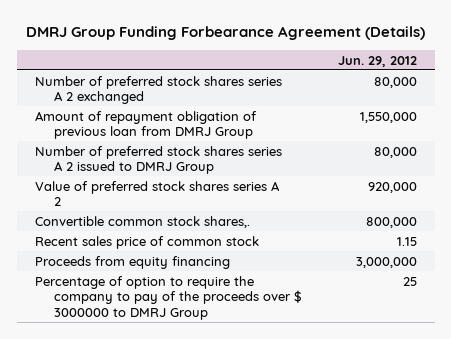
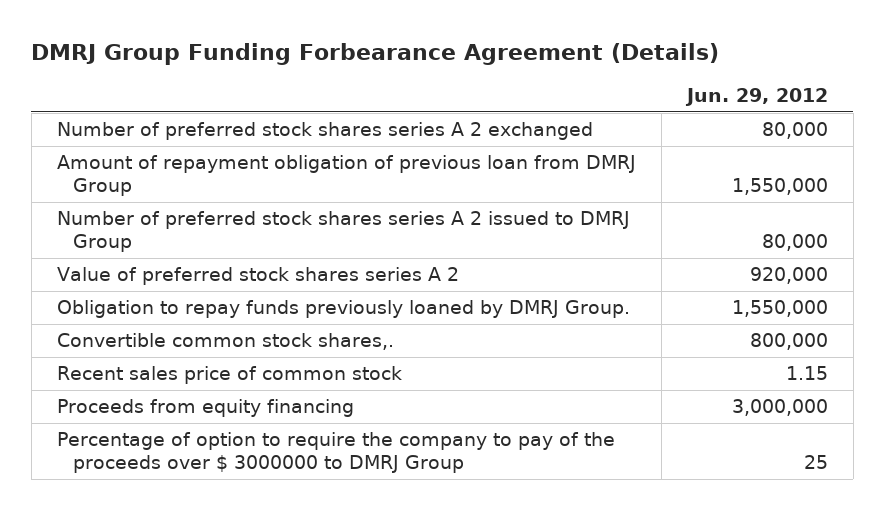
none -> [56,300,630,319] Obligation to repay funds previously loaned by DMRJ Group.

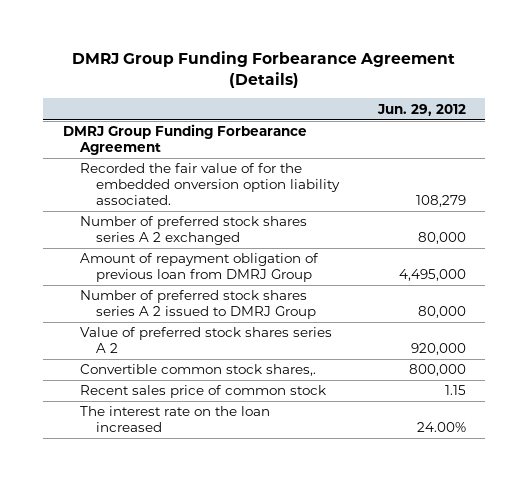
none -> [62,124,307,155] DMRJ Group Funding Forbearance Agreement
none -> [79,163,341,205] Recorded the fair value of for the embedded onversion option liability associated.
[731,178,828,196] 1,550,000 -> [399,268,467,281] 4,495,000
[56,300,630,319] Obligation to repay funds previously loaned by DMRJ Group. -> none
[56,399,354,418] Proceeds from equity financing -> none
[56,432,615,474] Percentage of option to require the company to pay of the proceeds over $ 3000000 to DMRJ Group -> none
none -> [79,406,270,432] The interest rate on the loan increased

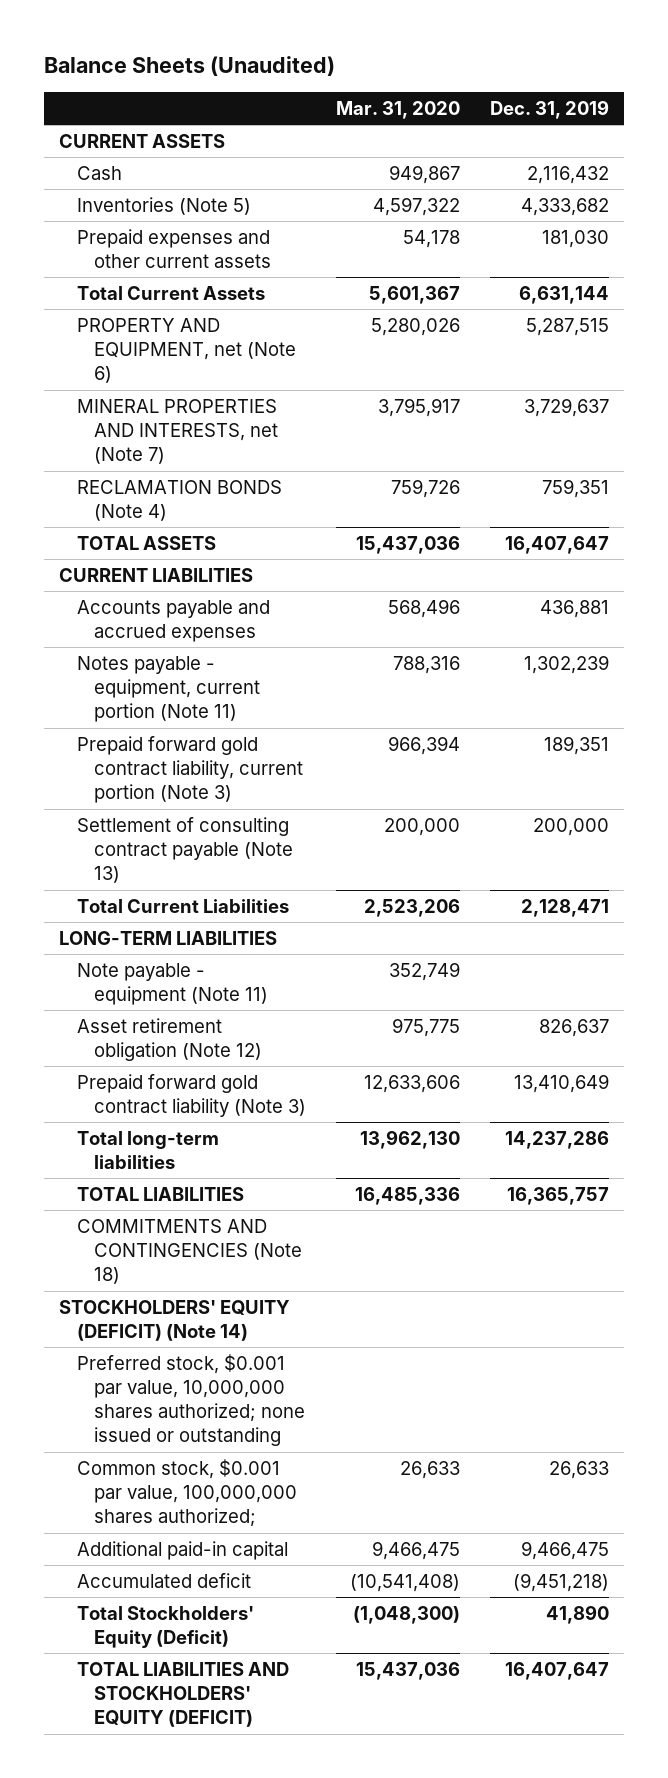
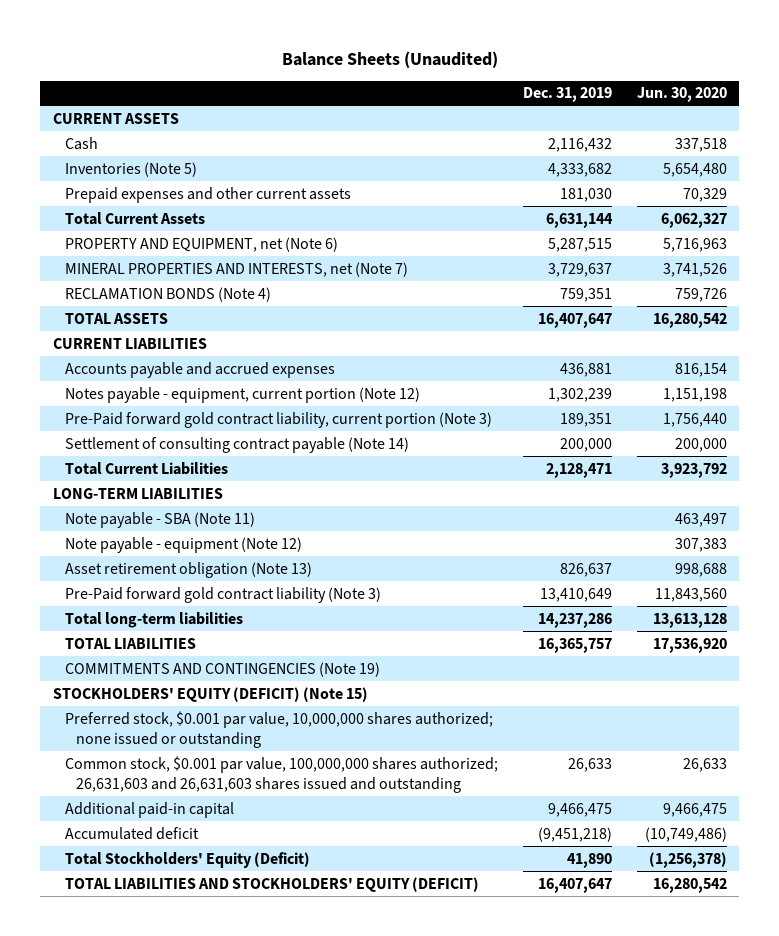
[336,100,461,119] Mar. 31, 2020 -> none
none -> [636,87,727,103] Jun. 30, 2020
[76,655,261,723] Notes payable - equipment, current portion (Note 11) -> [64,386,420,403] Notes payable - equipment, current portion (Note 12)
[76,735,304,804] Prepaid forward gold contract liability, current portion (Note 3) -> [64,411,492,428] Pre-Paid forward gold contract liability, current portion (Note 3)
[76,816,294,884] Settlement of consulting contract payable (Note 13) -> [64,436,409,453] Settlement of consulting contract payable (Note 14)
none -> [64,511,255,528] Note payable - SBA (Note 11)
[76,962,269,1006] Note payable - equipment (Note 11) -> [64,536,302,553] Note payable - equipment (Note 12)
[76,1017,263,1062] Asset retirement obligation (Note 12) -> [64,561,312,578] Asset retirement obligation (Note 13)
[76,1073,307,1118] Prepaid forward gold contract liability (Note 3) -> [64,586,381,603] Pre-Paid forward gold contract liability (Note 3)
[76,1218,303,1285] COMMITMENTS AND CONTINGENCIES (Note 18) -> [64,661,380,677] COMMITMENTS AND CONTINGENCIES (Note 19)
[59,1299,291,1342] STOCKHOLDERS' EQUITY (DEFICIT) (Note 14) -> [52,686,368,702] STOCKHOLDERS' EQUITY (DEFICIT) (Note 15)
[76,1458,298,1527] Common stock, $0.001 par value, 100,000,000 shares authorized; -> [64,755,498,793] Common stock, $0.001 par value, 100,000,000 shares authorized; 26,631,603 and 26,631,603 shares issued and outstanding

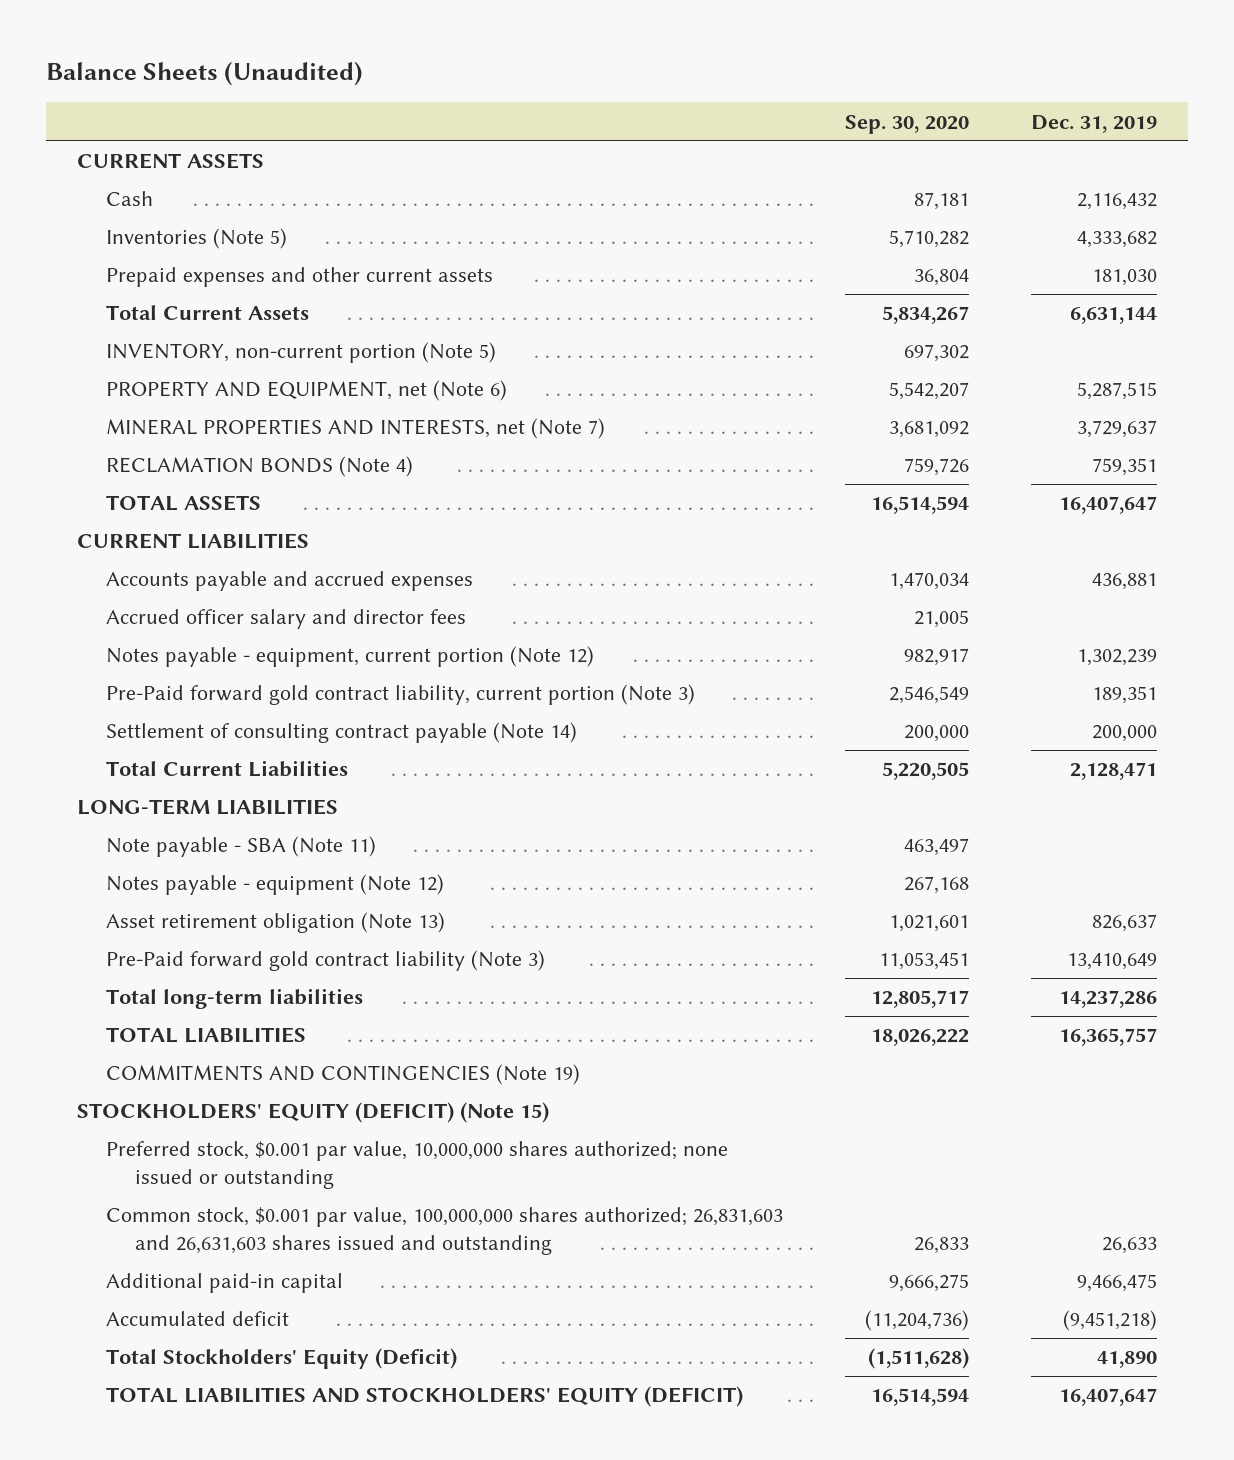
[636,87,727,103] Jun. 30, 2020 -> none
none -> [844,114,969,134] Sep. 30, 2020
none -> [105,342,496,364] INVENTORY, non-current portion (Note 5)
none -> [105,609,466,630] Accrued officer salary and director fees
[64,536,302,553] Note payable - equipment (Note 12) -> [105,874,444,896] Notes payable - equipment (Note 12)
[64,755,498,793] Common stock, $0.001 par value, 100,000,000 shares authorized; 26,631,603 and 26,631,603 shares issued and outstanding -> [105,1207,783,1256] Common stock, $0.001 par value, 100,000,000 shares authorized; 26,831,603 and 26,631,603 shares issued and outstanding

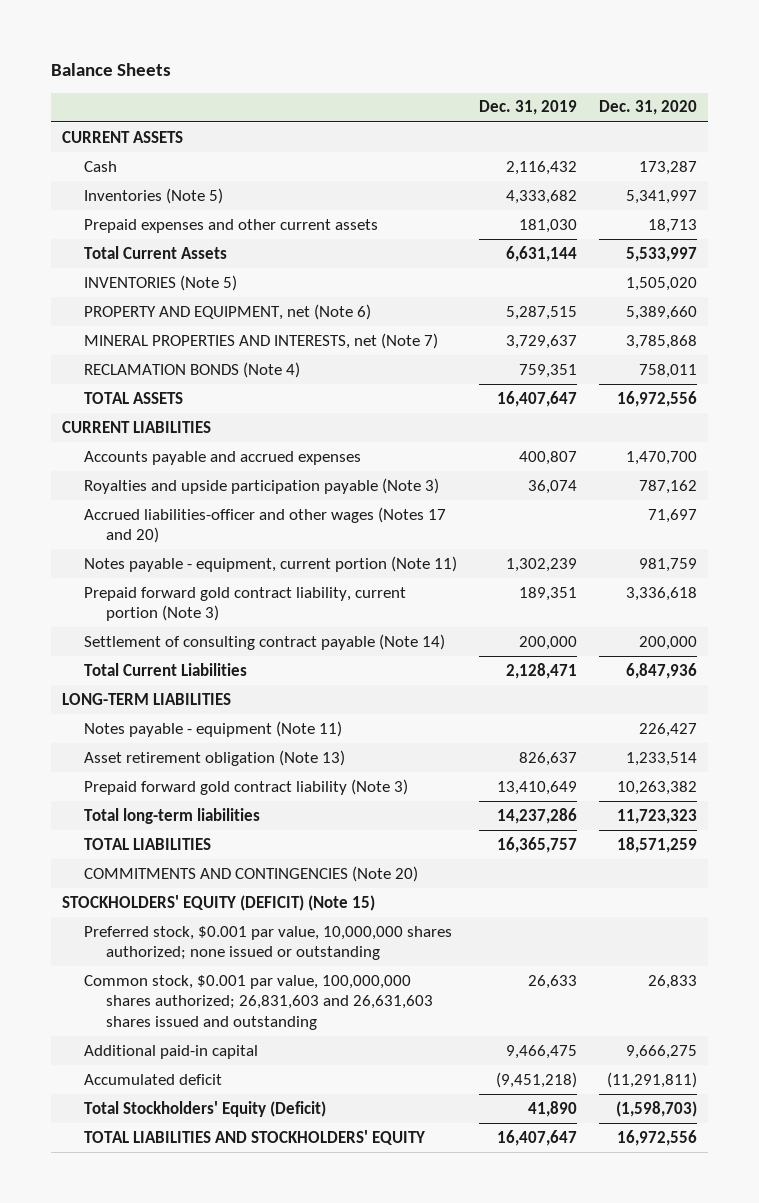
[45,61,363,87] Balance Sheets (Unaudited) -> [50,63,171,77] Balance Sheets
[844,114,969,134] Sep. 30, 2020 -> none
none -> [599,100,698,116] Dec. 31, 2020
[105,342,496,364] INVENTORY, non-current portion (Note 5) -> [83,274,237,291] INVENTORIES (Note 5)
[1091,573,1157,591] 436,881 -> [519,450,578,465] 400,807
none -> [83,477,439,494] Royalties and upside participation payable (Note 3)
[105,609,466,630] Accrued officer salary and director fees -> [83,506,446,544] Accrued liabilities-officer and other wages (Notes 17 and 20)
[105,646,594,668] Notes payable - equipment, current portion (Note 12) -> [83,555,457,572] Notes payable - equipment, current portion (Note 11)
[105,684,695,706] Pre-Paid forward gold contract liability, current portion (Note 3) -> [83,586,406,622] Prepaid forward gold contract liability, current portion (Note 3)
[105,836,376,858] Note payable - SBA (Note 11) -> none
[105,874,444,896] Notes payable - equipment (Note 12) -> [83,720,342,737] Notes payable - equipment (Note 11)
[105,950,545,972] Pre-Paid forward gold contract liability (Note 3) -> [83,778,408,795] Prepaid forward gold contract liability (Note 3)
[105,1064,580,1086] COMMITMENTS AND CONTINGENCIES (Note 19) -> [83,865,418,882] COMMITMENTS AND CONTINGENCIES (Note 20)
[105,1386,743,1408] TOTAL LIABILITIES AND STOCKHOLDERS' EQUITY (DEFICIT) -> [83,1129,425,1145] TOTAL LIABILITIES AND STOCKHOLDERS' EQUITY

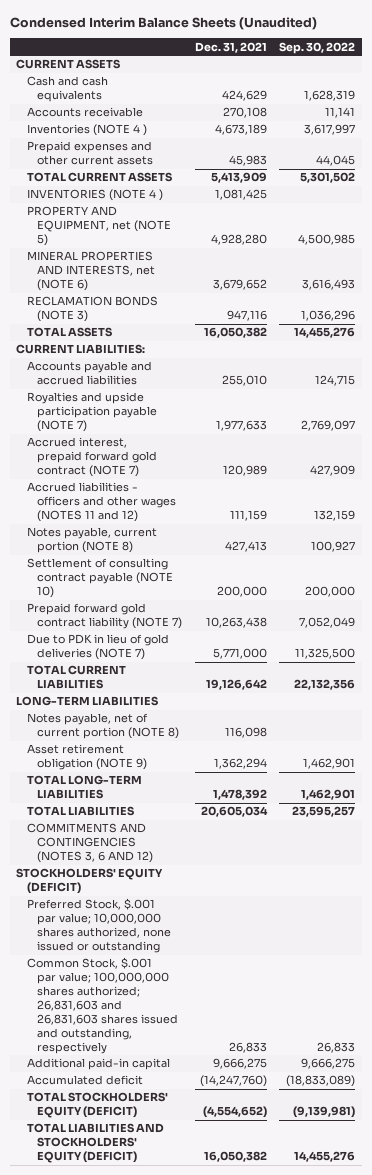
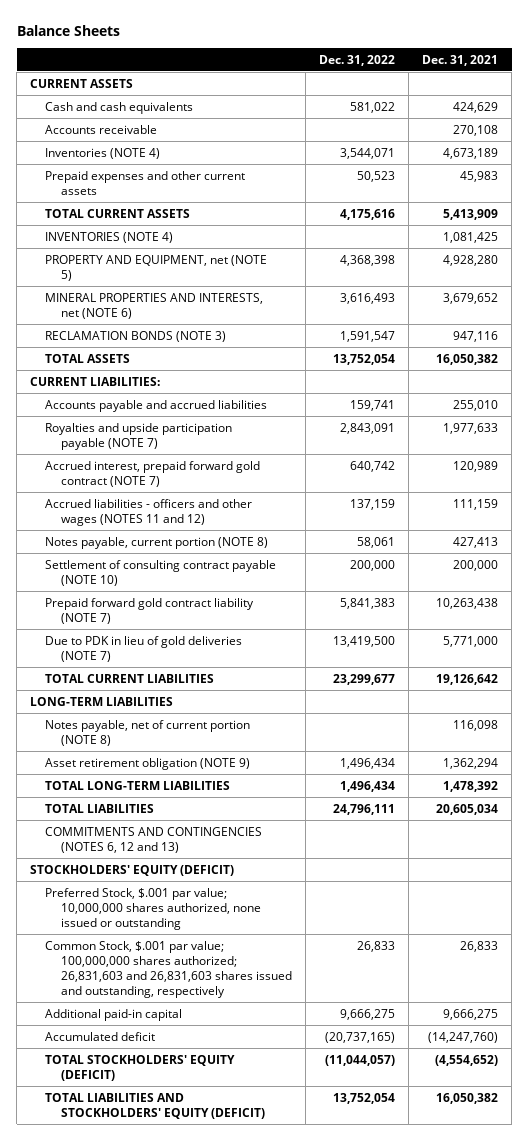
[10,17,318,31] Condensed Interim Balance Sheets (Unaudited) -> [16,24,120,36] Balance Sheets
[279,41,356,54] Sep. 30, 2022 -> none
none -> [318,54,395,66] Dec. 31, 2022
[26,124,147,137] Inventories (NOTE 4 ) -> [45,147,161,159] Inventories (NOTE 4)
[26,189,163,202] INVENTORIES (NOTE 4 ) -> [45,231,174,243] INVENTORIES (NOTE 4)
[26,823,153,864] COMMITMENTS AND CONTINGENCIES (NOTES 3, 6 AND 12) -> [45,826,263,853] COMMITMENTS AND CONTINGENCIES (NOTES 6, 12 and 13)

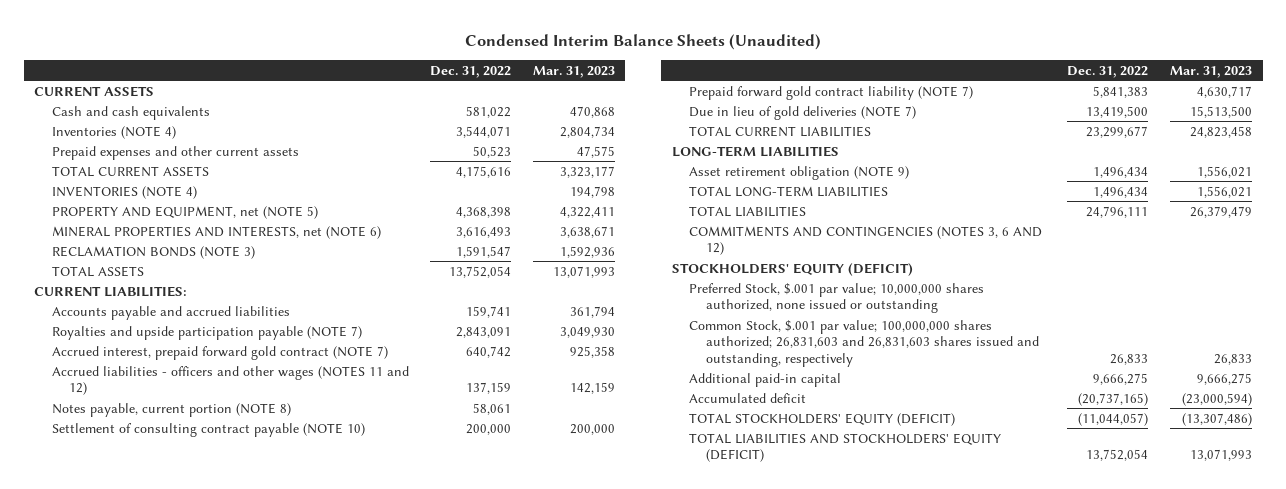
[16,24,120,36] Balance Sheets -> [465,33,822,50] Condensed Interim Balance Sheets (Unaudited)
[422,54,499,66] Dec. 31, 2021 -> none
none -> [532,65,615,78] Mar. 31, 2023
[45,124,158,134] Accounts receivable -> none
[45,635,243,662] Due to PDK in lieu of gold deliveries (NOTE 7) -> [688,105,916,120] Due in lieu of gold deliveries (NOTE 7)
[45,719,251,746] Notes payable, net of current portion (NOTE 8) -> none
[45,826,263,853] COMMITMENTS AND CONTINGENCIES (NOTES 6, 12 and 13) -> [688,225,1042,256] COMMITMENTS AND CONTINGENCIES (NOTES 3, 6 AND 12)

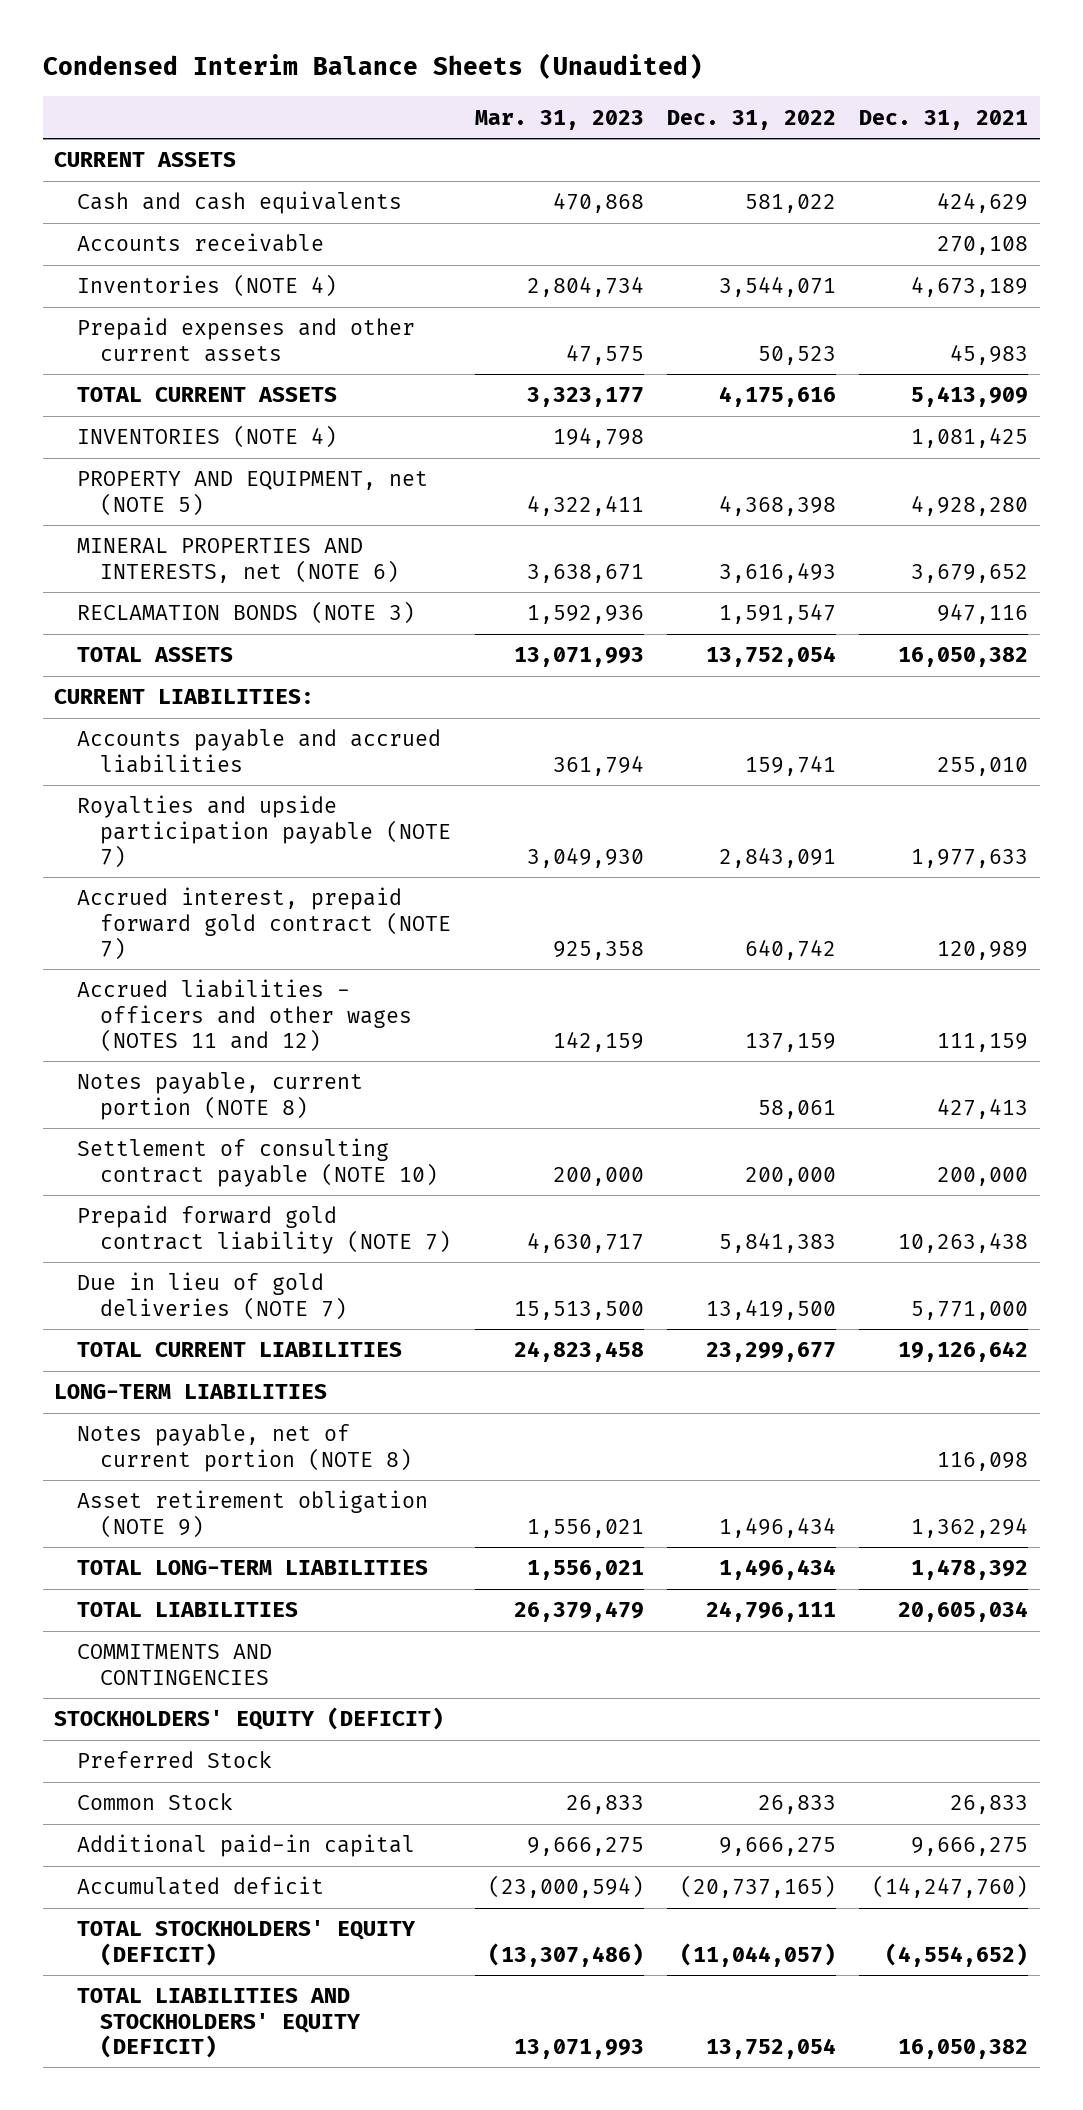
none -> [859,109,1029,130] Dec. 31, 2021
none -> [77,233,325,253] Accounts receivable
none -> [77,1424,413,1472] Notes payable, net of current portion (NOTE 8)
[688,225,1042,256] COMMITMENTS AND CONTINGENCIES (NOTES 3, 6 AND 12) -> [77,1644,273,1685] COMMITMENTS AND CONTINGENCIES
[688,282,984,314] Preferred Stock, $.001 par value; 10,000,000 shares authorized, none issued or outstanding -> [77,1751,273,1769] Preferred Stock
[688,319,1040,367] Common Stock, $.001 par value; 100,000,000 shares authorized; 26,831,603 and 26,831,603 shares issued and outstanding, respectively -> [77,1793,234,1811] Common Stock

